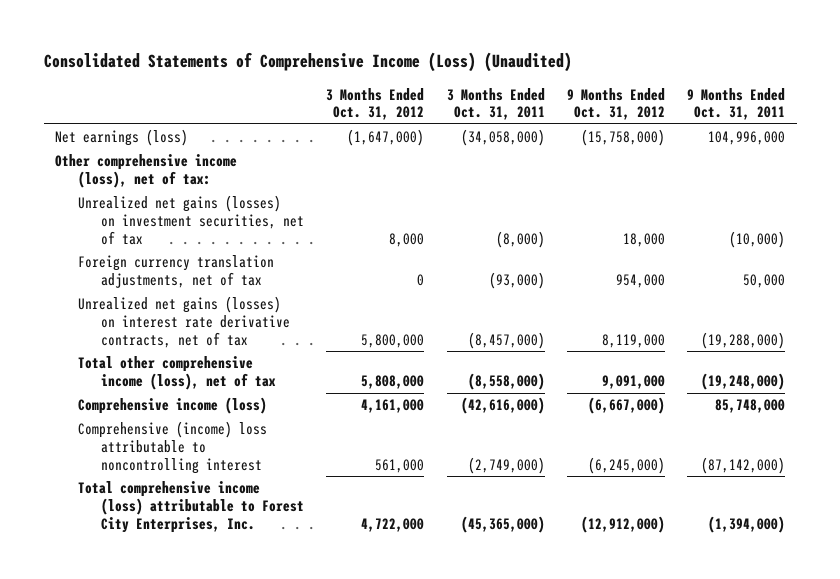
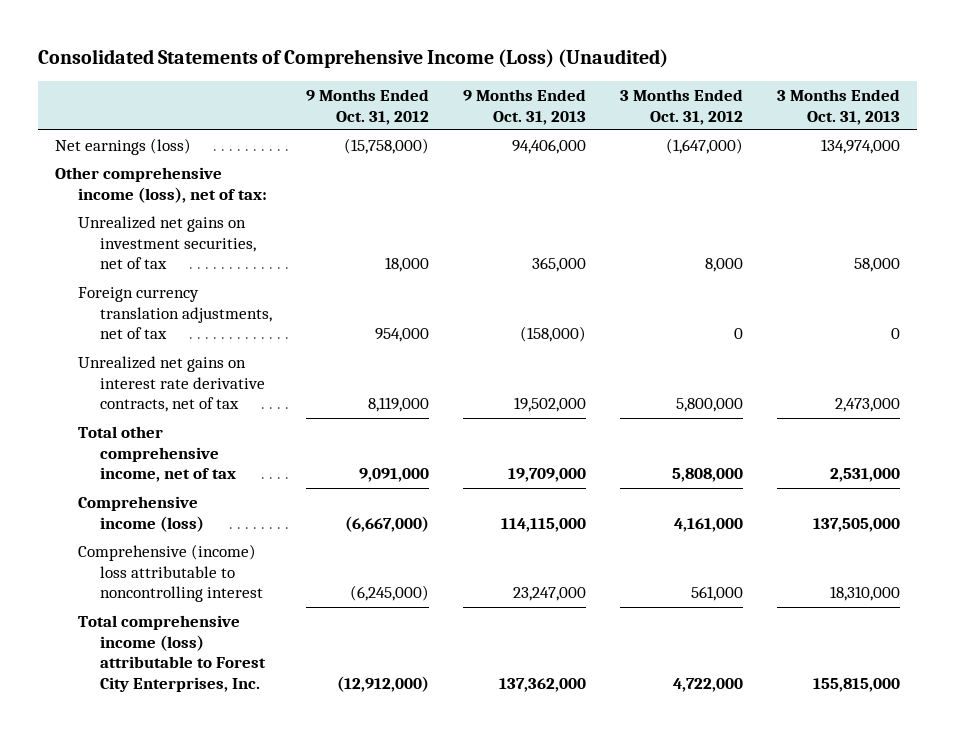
[446,87,545,121] 3 Months Ended Oct. 31, 2011 -> none
[687,87,786,121] 9 Months Ended Oct. 31, 2011 -> none
none -> [463,88,587,125] 9 Months Ended Oct. 31, 2013
none -> [777,88,901,125] 3 Months Ended Oct. 31, 2013
[77,195,304,245] Unrealized net gains (losses) on investment securities, net of tax -> [77,215,256,270] Unrealized net gains on investment securities, net of tax
[77,296,290,348] Unrealized net gains (losses) on interest rate derivative contracts, net of tax -> [77,355,265,413] Unrealized net gains on interest rate derivative contracts, net of tax
[77,356,276,390] Total other comprehensive income (loss), net of tax -> [77,425,236,483] Total other comprehensive income, net of tax

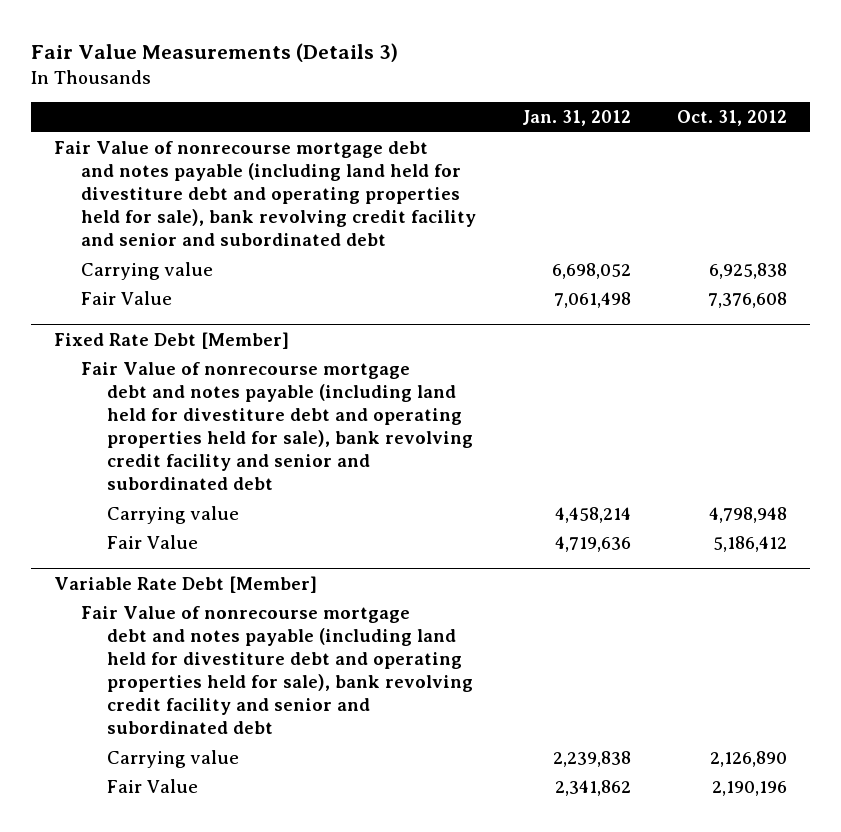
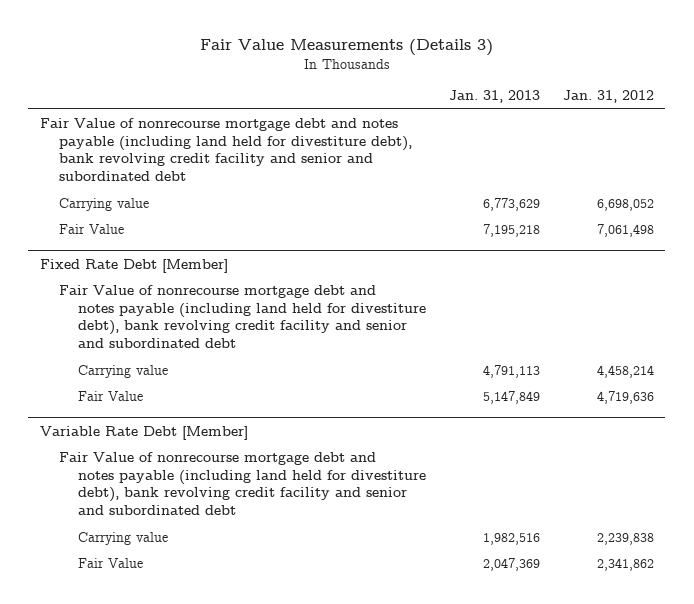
[676,110,787,127] Oct. 31, 2012 -> none
none -> [448,90,540,104] Jan. 31, 2013
[54,140,476,247] Fair Value of nonrecourse mortgage debt and notes payable (including land held for divestiture debt and operating properties held for sale), bank revolving credit facility and senior and subordinated debt -> [39,117,412,182] Fair Value of nonrecourse mortgage debt and notes payable (including land held for divestiture debt), bank revolving credit facility and senior and subordinated debt
[80,361,474,491] Fair Value of nonrecourse mortgage debt and notes payable (including land held for divestiture debt and operating properties held for sale), bank revolving credit facility and senior and subordinated debt -> [58,284,426,349] Fair Value of nonrecourse mortgage debt and notes payable (including land held for divestiture debt), bank revolving credit facility and senior and subordinated debt
[80,605,474,735] Fair Value of nonrecourse mortgage debt and notes payable (including land held for divestiture debt and operating properties held for sale), bank revolving credit facility and senior and subordinated debt -> [58,451,426,516] Fair Value of nonrecourse mortgage debt and notes payable (including land held for divestiture debt), bank revolving credit facility and senior and subordinated debt

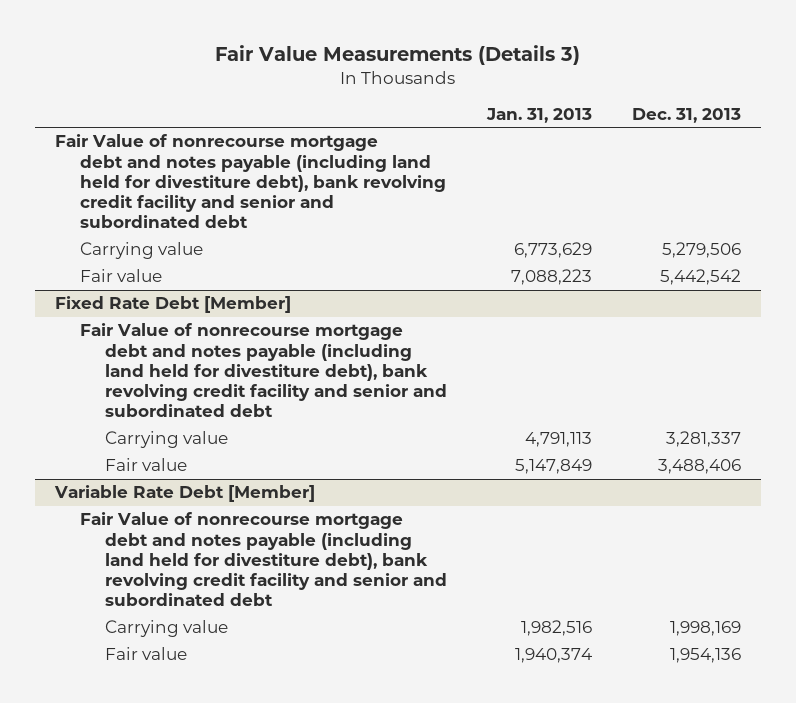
[562,90,654,104] Jan. 31, 2012 -> none
none -> [631,107,741,123] Dec. 31, 2013
[58,223,124,234] Fair Value -> [80,269,163,283] Fair value
[482,223,540,237] 7,195,218 -> [511,269,593,286] 7,088,223
[77,390,143,401] Fair Value -> [105,458,188,472] Fair value
[77,557,143,568] Fair Value -> [105,647,188,661] Fair value
[482,557,540,571] 2,047,369 -> [515,648,593,664] 1,940,374

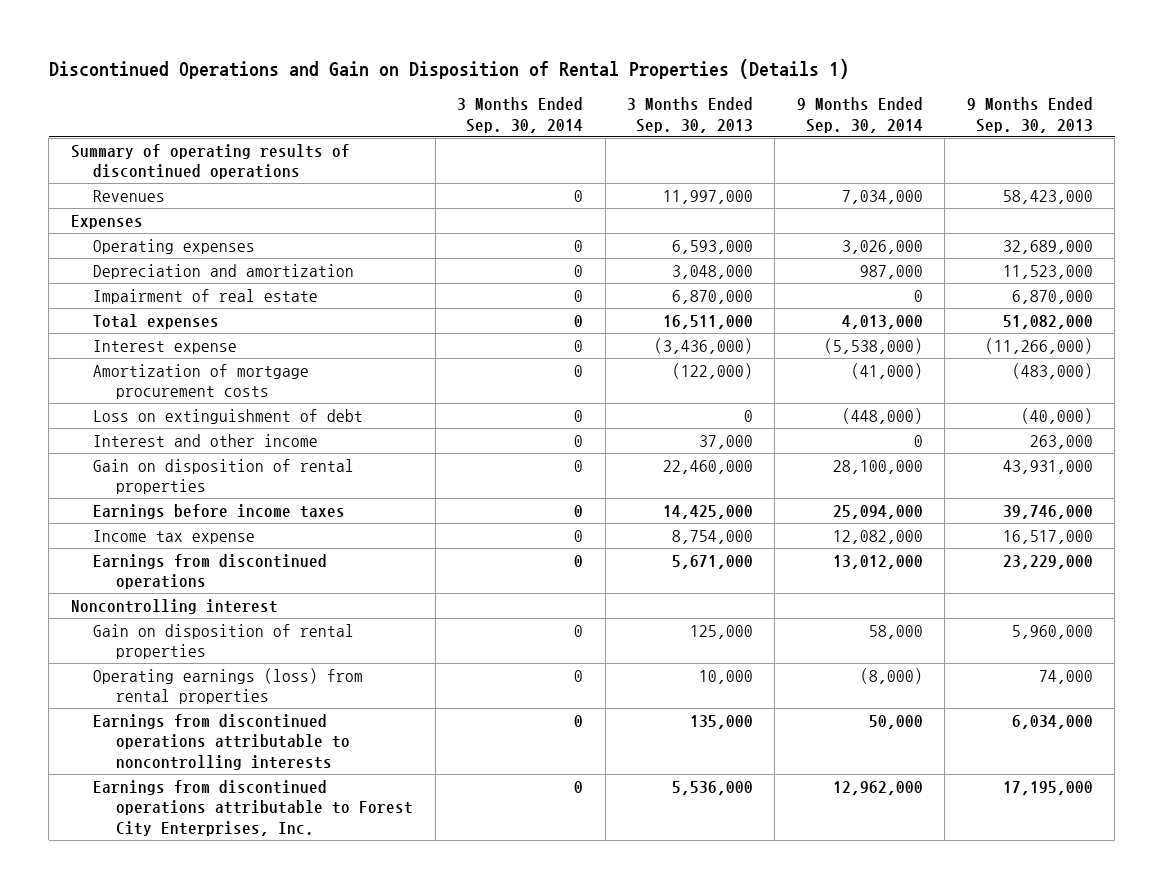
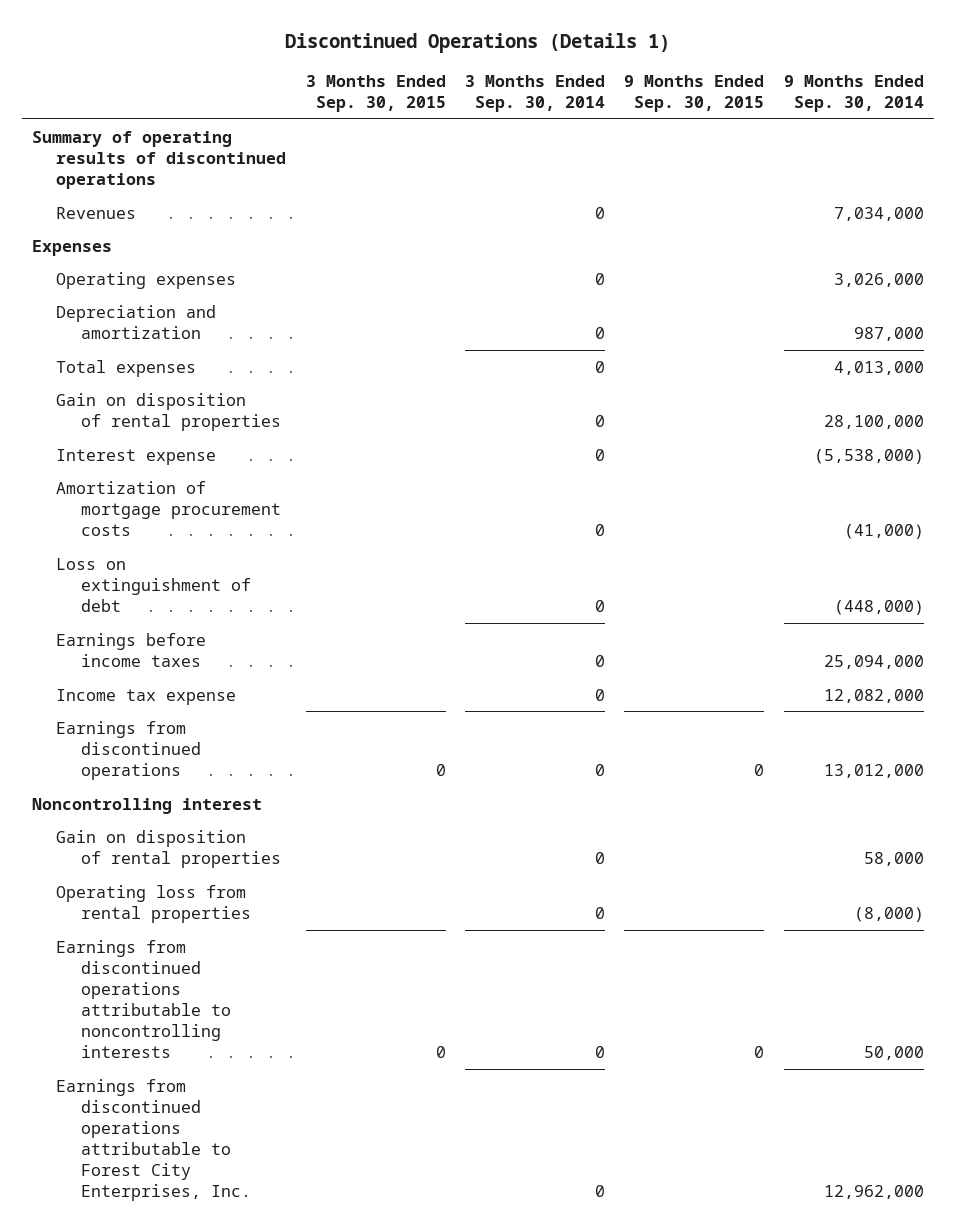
[48,58,849,79] Discontinued Operations and Gain on Disposition of Rental Properties (Details 1) -> [284,32,670,53] Discontinued Operations (Details 1)
[626,97,753,133] 3 Months Ended Sep. 30, 2013 -> none
[966,97,1093,133] 9 Months Ended Sep. 30, 2013 -> none
none -> [305,75,446,113] 3 Months Ended Sep. 30, 2015
none -> [624,75,765,113] 9 Months Ended Sep. 30, 2015
[93,288,319,304] Impairment of real estate -> none
[93,458,355,495] Gain on disposition of rental properties -> [56,392,281,431] Gain on disposition of rental properties
[93,433,319,447] Interest and other income -> none
[93,667,364,705] Operating earnings (loss) from rental properties -> [56,884,251,923] Operating loss from rental properties

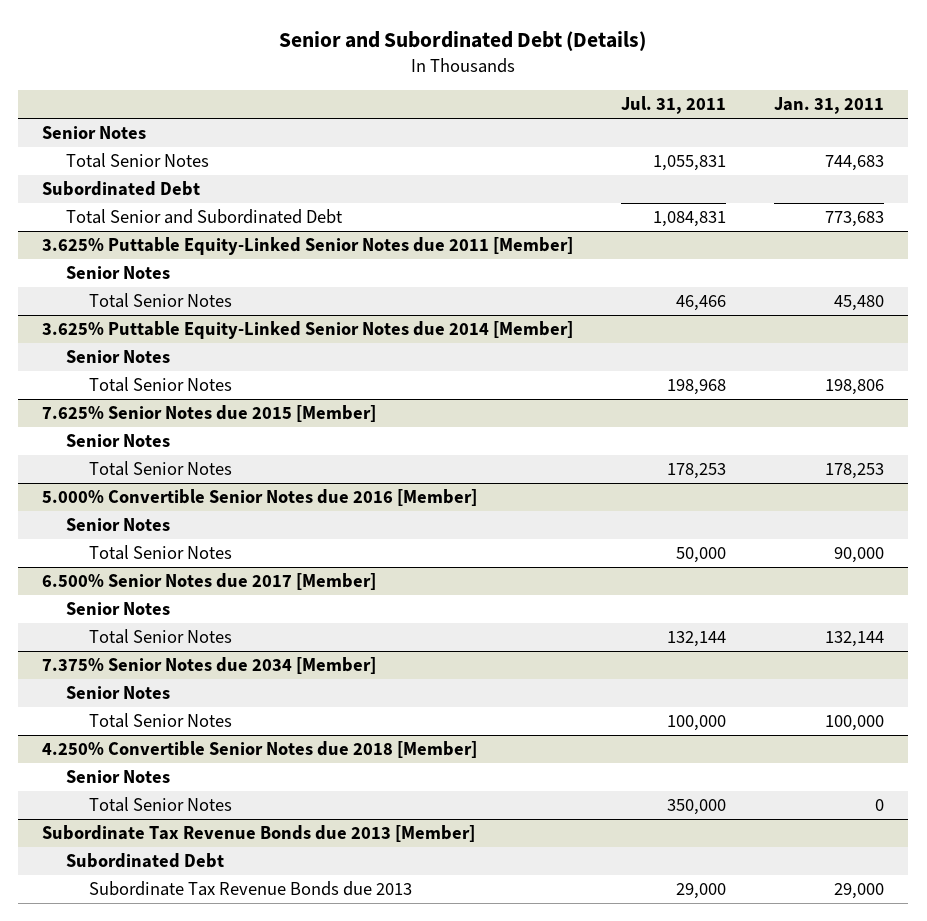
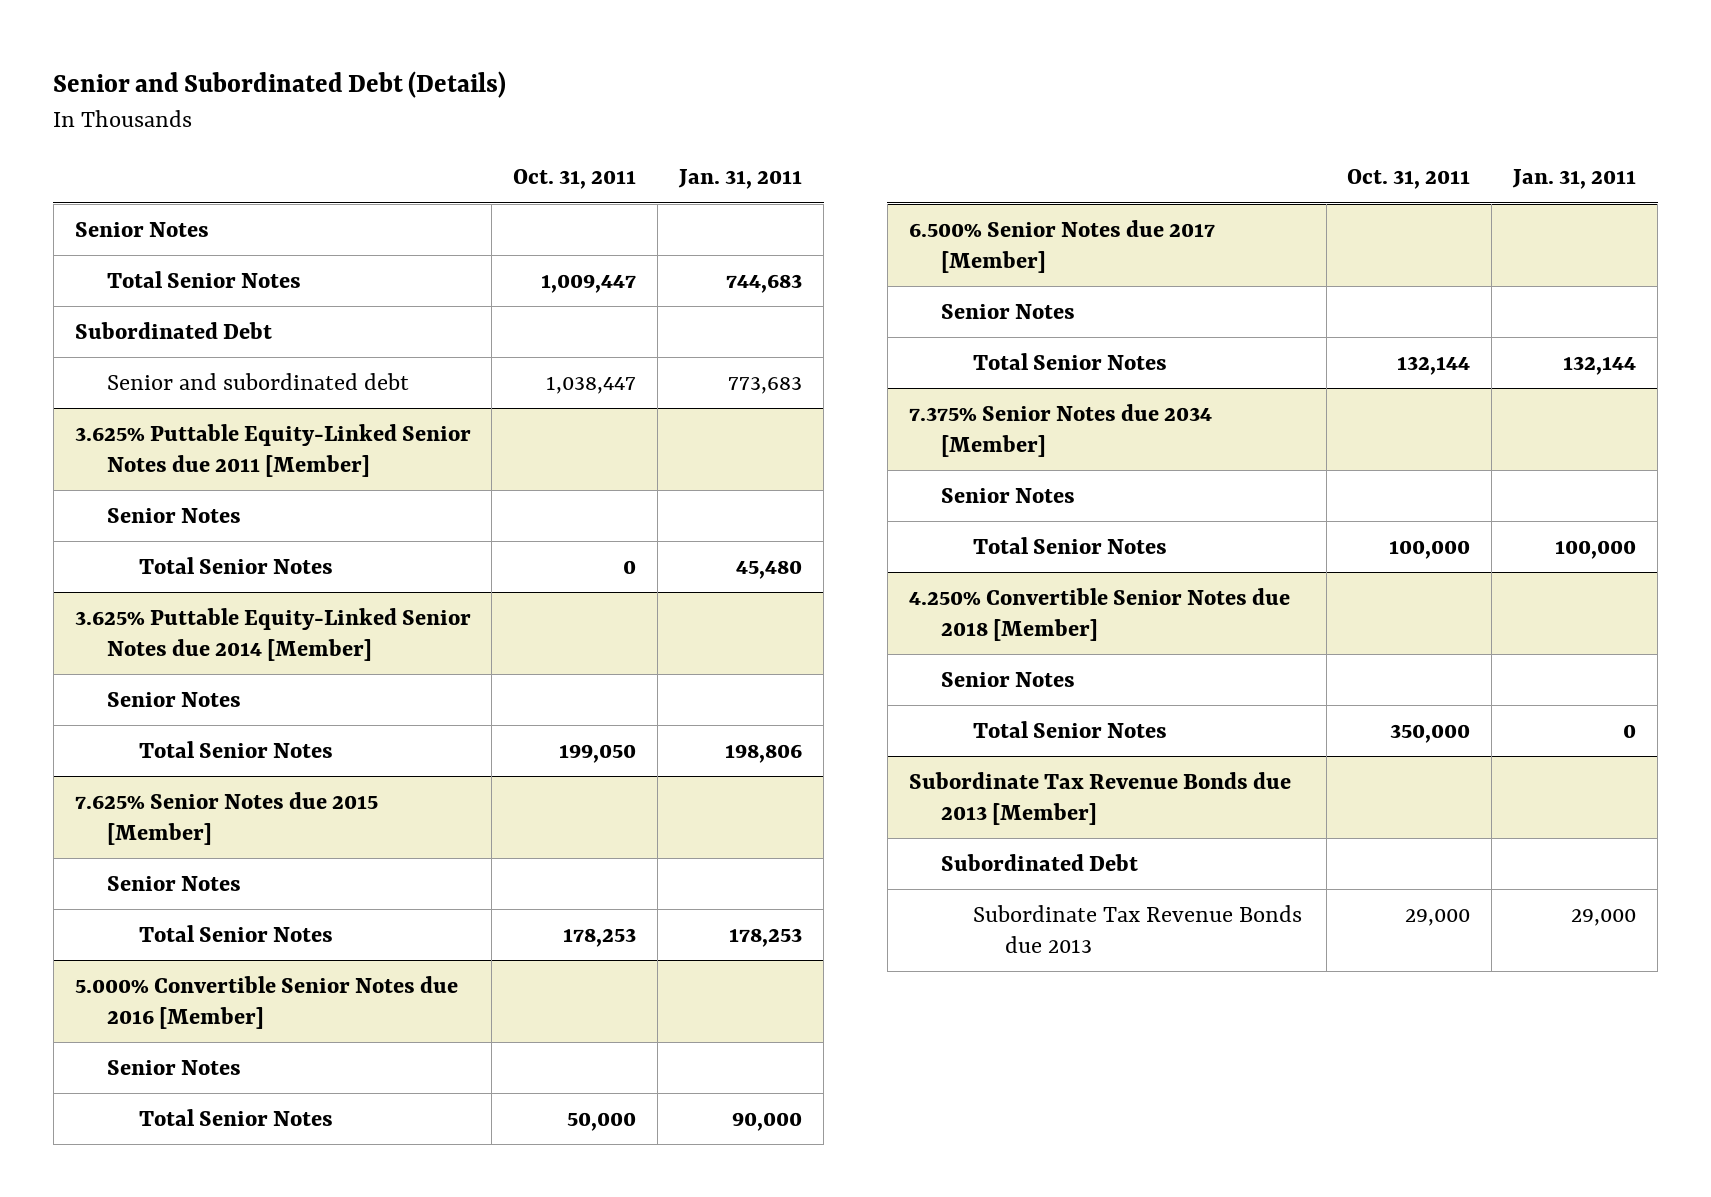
[621,96,727,115] Jul. 31, 2011 -> none
none -> [513,169,637,190] Oct. 31, 2011
[65,209,343,225] Total Senior and Subordinated Debt -> [106,372,409,390] Senior and subordinated debt

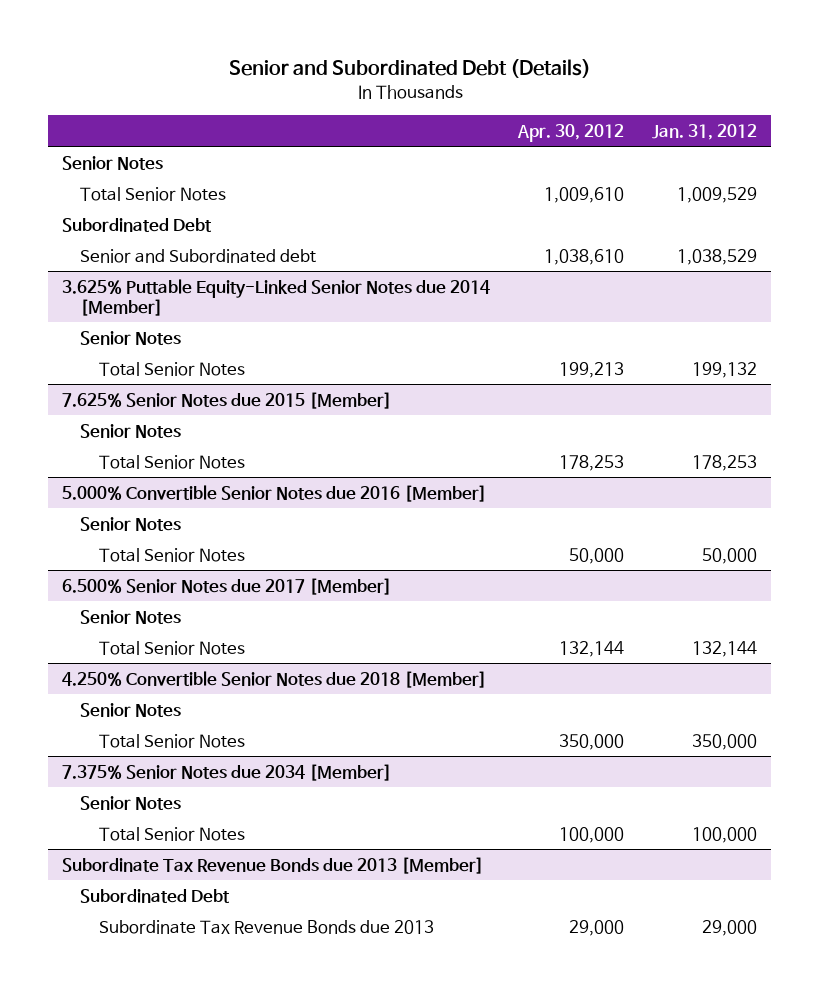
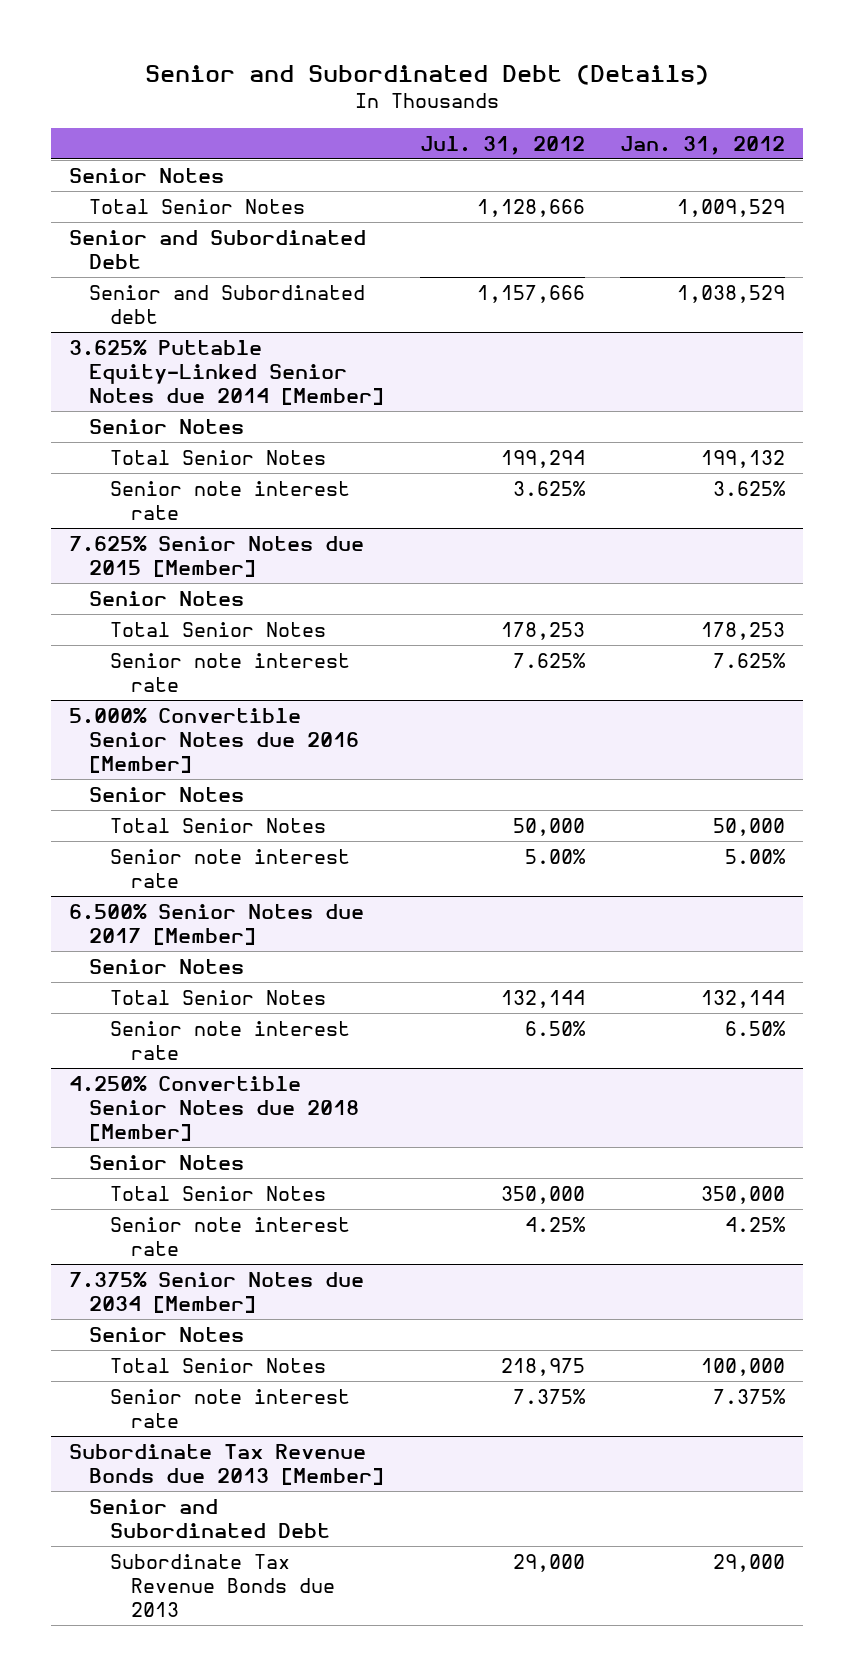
[517,123,625,142] Apr. 30, 2012 -> none
none -> [419,135,585,155] Jul. 31, 2012
[62,217,213,232] Subordinated Debt -> [68,230,366,269] Senior and Subordinated Debt
none -> [110,481,351,520] Senior note interest rate
none -> [110,653,351,692] Senior note interest rate
none -> [110,849,351,888] Senior note interest rate
none -> [110,1021,351,1060] Senior note interest rate
none -> [110,1217,351,1256] Senior note interest rate
none -> [110,1389,351,1428] Senior note interest rate
[80,888,231,903] Subordinated Debt -> [89,1499,331,1538] Senior and Subordinated Debt

